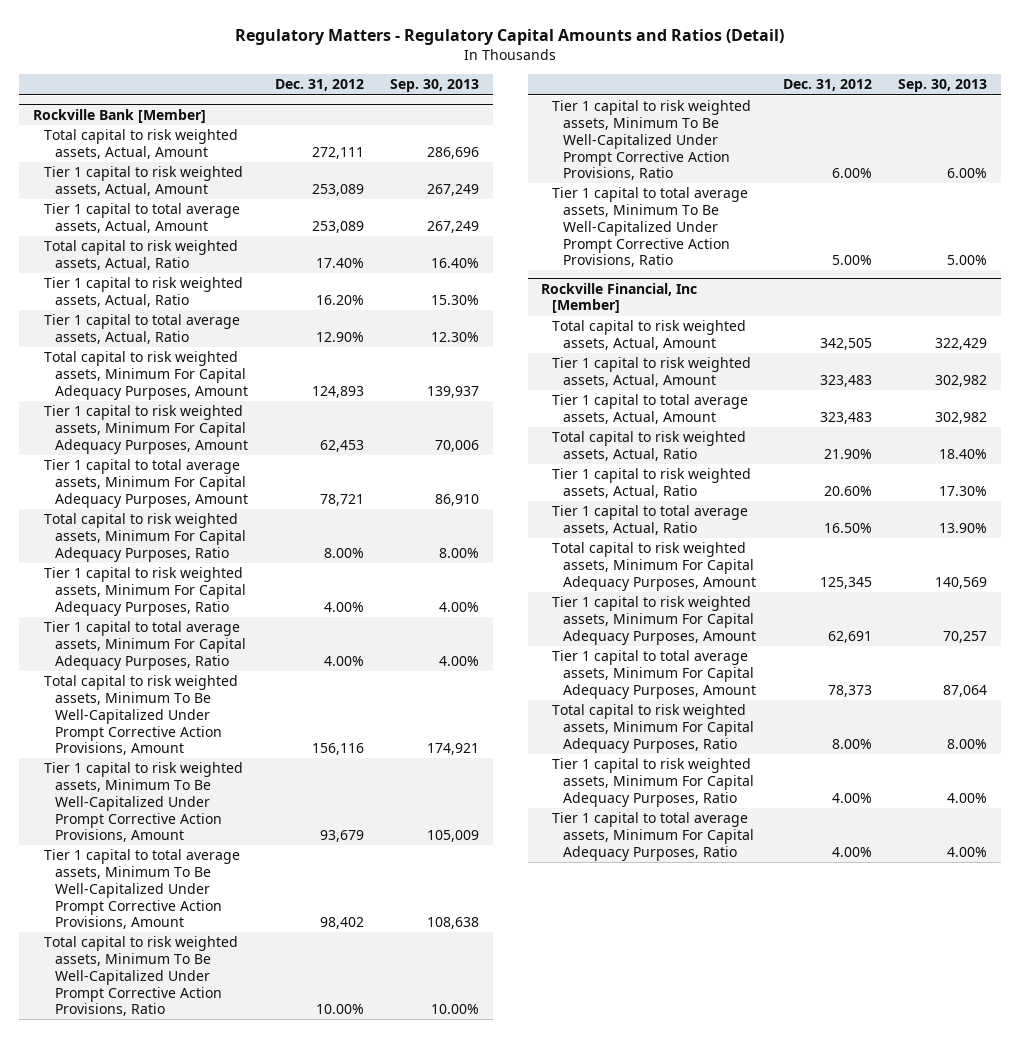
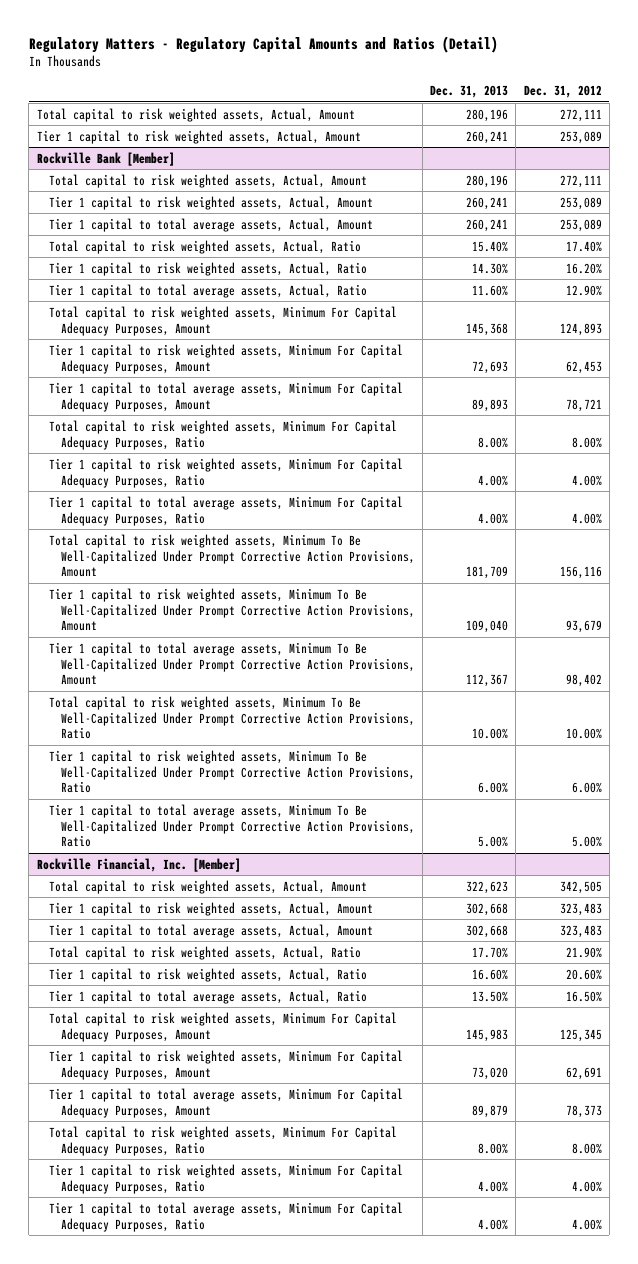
[390,79,480,93] Sep. 30, 2013 -> none
none -> [430,84,509,98] Dec. 31, 2013
none -> [36,107,355,122] Total capital to risk weighted assets, Actual, Amount
none -> [36,129,361,144] Tier 1 capital to risk weighted assets, Actual, Amount
[540,282,697,314] Rockville Financial, Inc [Member] -> [36,857,241,872] Rockville Financial, Inc. [Member]

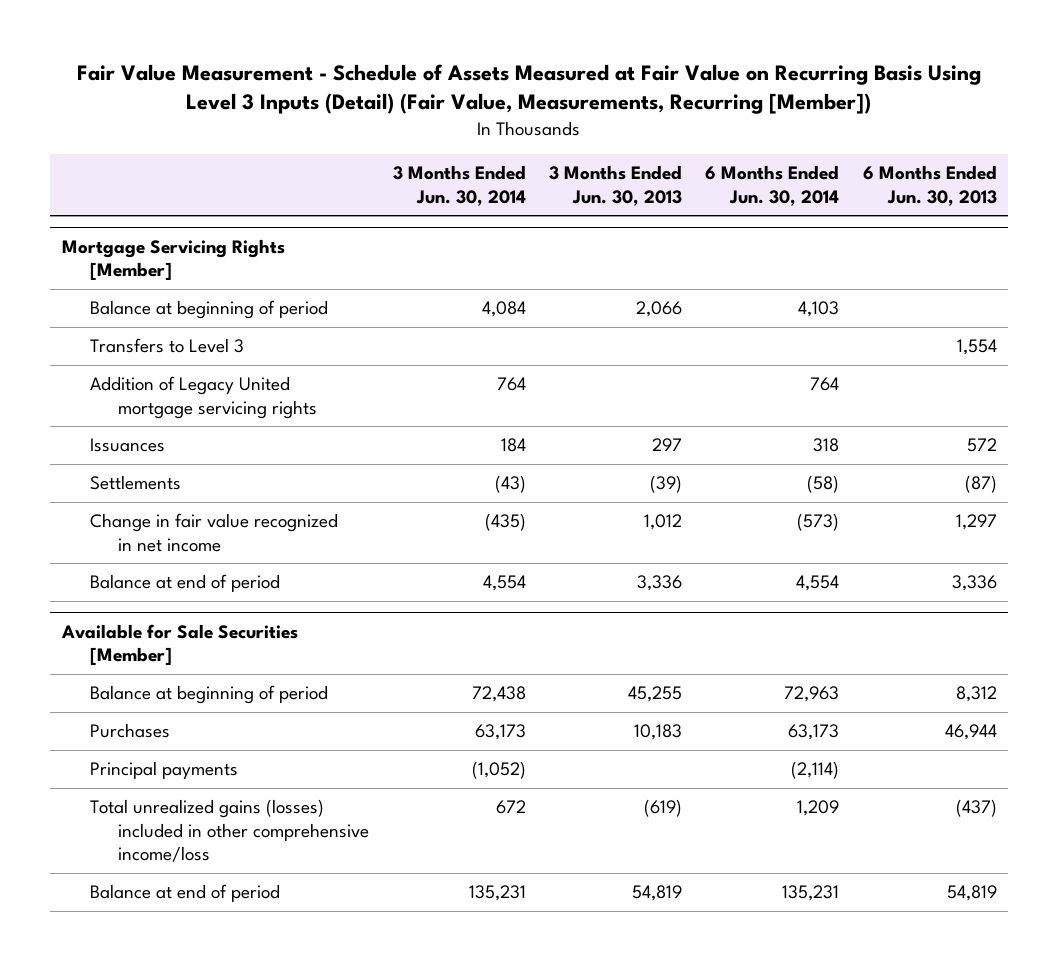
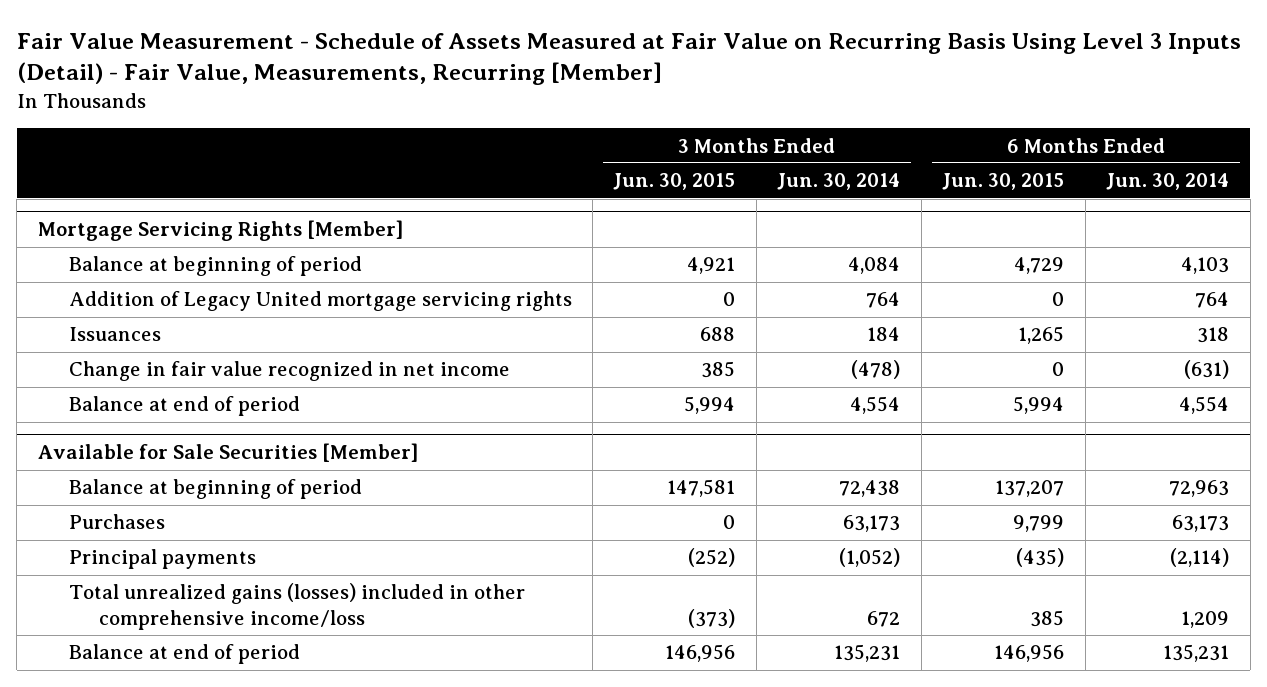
[77,63,982,115] Fair Value Measurement - Schedule of Assets Measured at Fair Value on Recurring Basis Using Level 3 Inputs (Detail) (Fair Value, Measurements, Recurring [Member]) -> [16,32,1241,86] Fair Value Measurement - Schedule of Assets Measured at Fair Value on Recurring Basis Using Level 3 Inputs (Detail) - Fair Value, Measurements, Recurring [Member]
[549,165,683,206] 3 Months Ended Jun. 30, 2013 -> none
[862,165,997,206] 6 Months Ended Jun. 30, 2013 -> none
none -> [613,173,736,191] Jun. 30, 2015
none -> [942,173,1065,191] Jun. 30, 2015
[90,338,245,354] Transfers to Level 3 -> none
[90,475,182,491] Settlements -> none
[484,513,526,532] (435) -> [851,360,901,380] (478)
[797,513,840,532] (573) -> [1184,360,1230,380] (631)

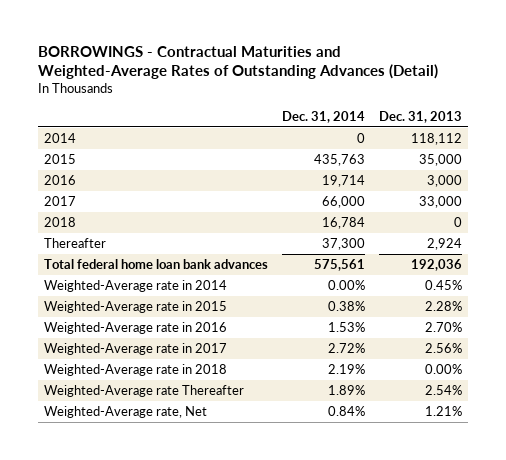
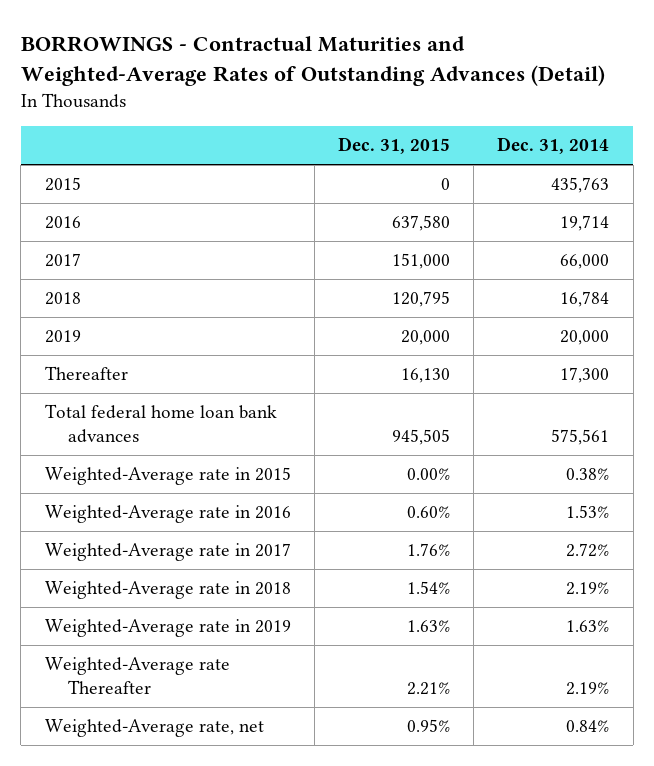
[378,110,462,123] Dec. 31, 2013 -> none
none -> [337,137,450,155] Dec. 31, 2015
[44,132,77,143] 2014 -> none
none -> [44,330,81,344] 2019
[322,237,366,250] 37,300 -> [560,367,610,384] 17,300
[44,279,228,292] Weighted-Average rate in 2014 -> none
none -> [44,619,291,638] Weighted-Average rate in 2019
[328,384,366,395] 1.89% -> [566,682,610,696] 2.19%
[44,405,208,418] Weighted-Average rate, Net -> [44,719,264,738] Weighted-Average rate, net

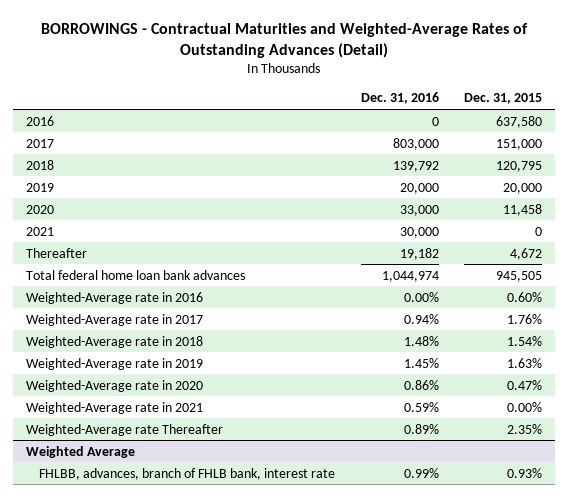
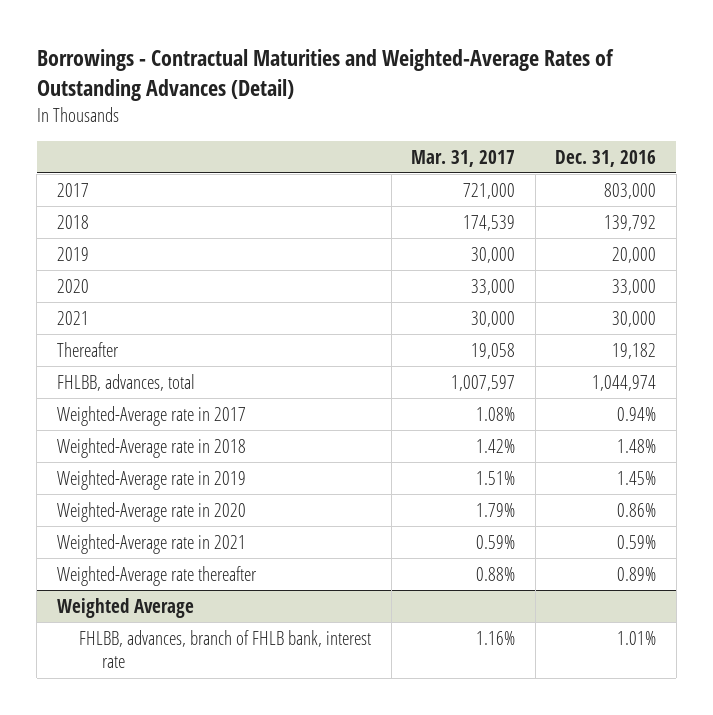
[41,23,529,59] BORROWINGS - Contractual Maturities and Weighted-Average Rates of Outstanding Advances (Detail) -> [36,49,614,101] Borrowings - Contractual Maturities and Weighted-Average Rates of Outstanding Advances (Detail)
[464,93,543,105] Dec. 31, 2015 -> none
none -> [411,149,516,167] Mar. 31, 2017
[25,115,54,126] 2016 -> none
[25,291,203,304] Weighted-Average rate in 2016 -> none
[25,269,245,280] Total federal home loan bank advances -> [56,373,195,391] FHLBB, advances, total
[25,423,223,436] Weighted-Average rate Thereafter -> [56,565,257,586] Weighted-Average rate thereafter
[403,467,439,478] 0.99% -> [617,630,657,645] 1.01%

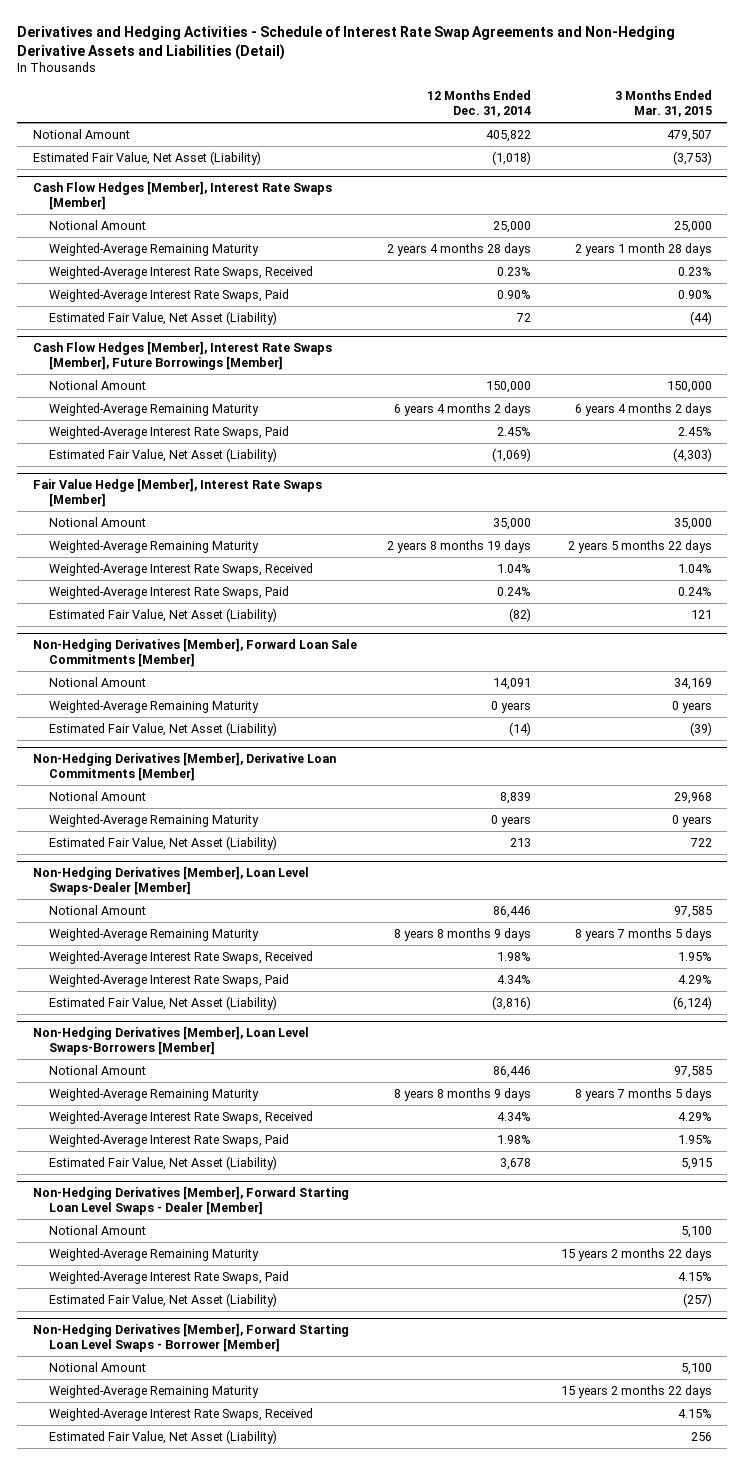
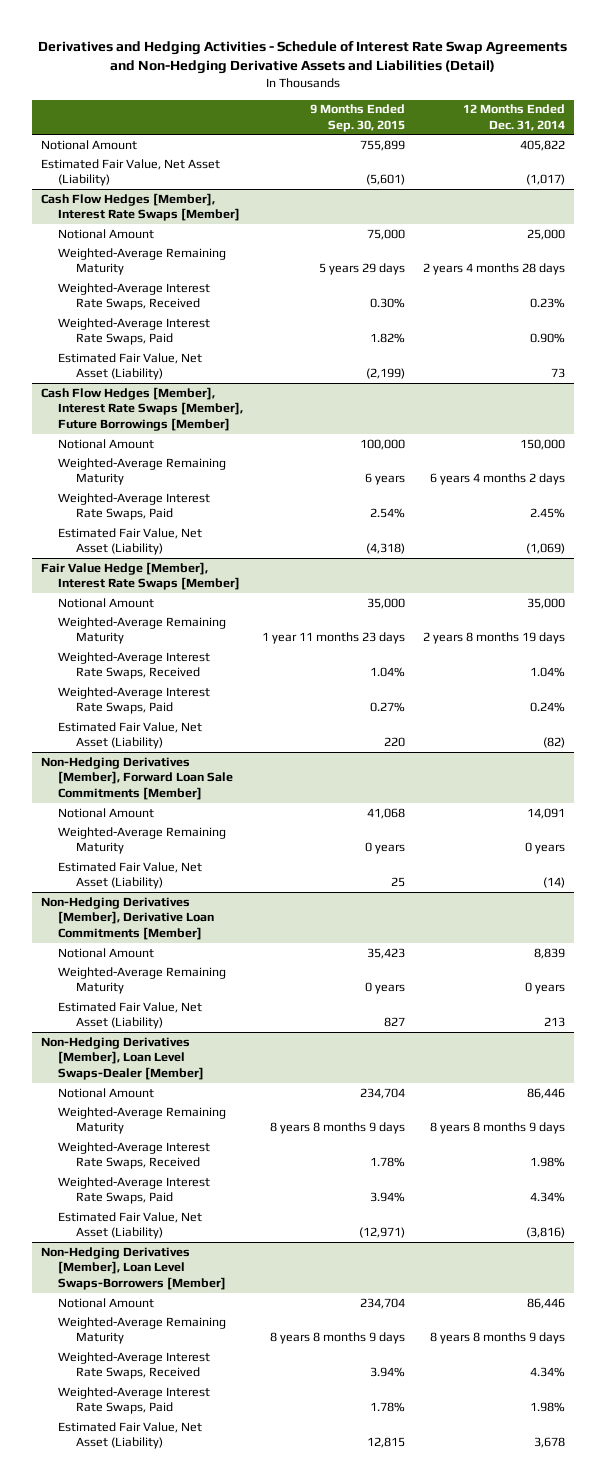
[614,90,712,118] 3 Months Ended Mar. 31, 2015 -> none
none -> [309,104,405,132] 9 Months Ended Sep. 30, 2015
[491,150,531,165] (1,018) -> [525,174,565,186] (1,017)
[515,312,531,322] 72 -> [550,368,565,379] 73
[32,1186,349,1215] Non-Hedging Derivatives [Member], Forward Starting Loan Level Swaps - Dealer [Member] -> none
[49,1224,147,1235] Notional Amount -> none
[49,1247,260,1261] Weighted-Average Remaining Maturity -> none
[49,1270,290,1284] Weighted-Average Interest Rate Swaps, Paid -> none
[49,1292,278,1307] Estimated Fair Value, Net Asset (Liability) -> none
[32,1323,349,1352] Non-Hedging Derivatives [Member], Forward Starting Loan Level Swaps - Borrower [Member] -> none
[49,1361,147,1372] Notional Amount -> none
[49,1384,260,1398] Weighted-Average Remaining Maturity -> none
[49,1407,314,1421] Weighted-Average Interest Rate Swaps, Received -> none
[49,1429,278,1444] Estimated Fair Value, Net Asset (Liability) -> none

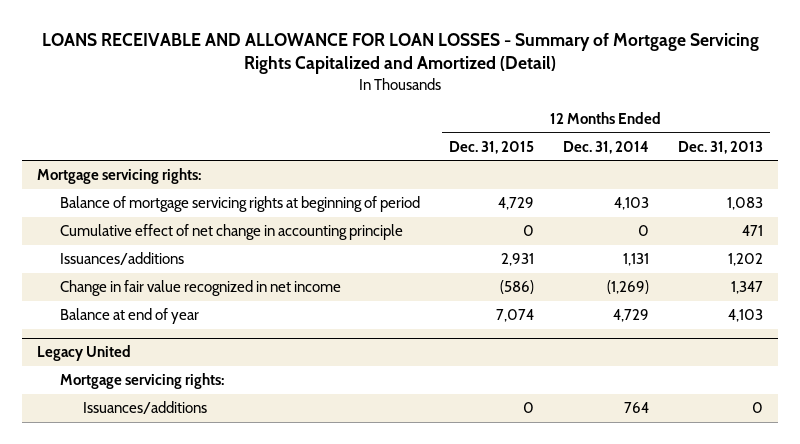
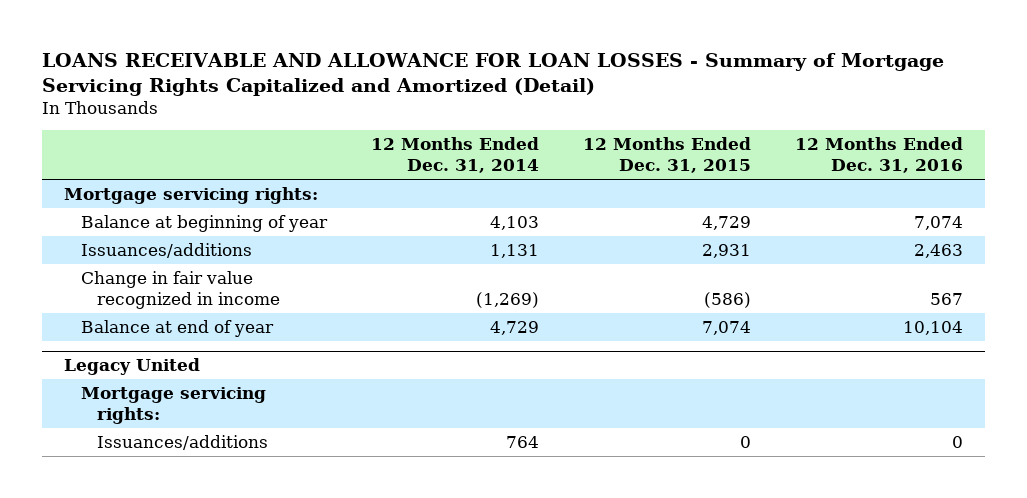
[678,140,764,154] Dec. 31, 2013 -> none
none -> [794,137,963,174] 12 Months Ended Dec. 31, 2016
[59,224,403,241] Cumulative effect of net change in accounting principle -> none
[59,196,420,213] Balance of mortgage servicing rights at beginning of period -> [80,214,328,232] Balance at beginning of year
[59,280,341,297] Change in fair value recognized in net income -> [80,270,281,309] Change in fair value recognized in income

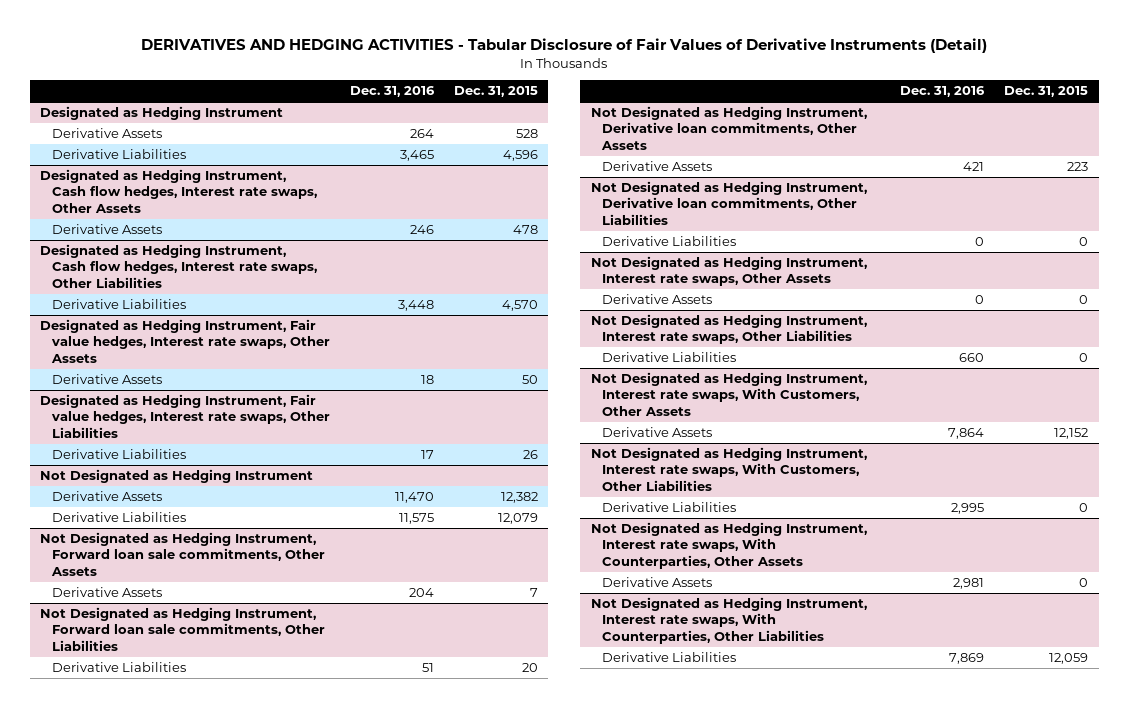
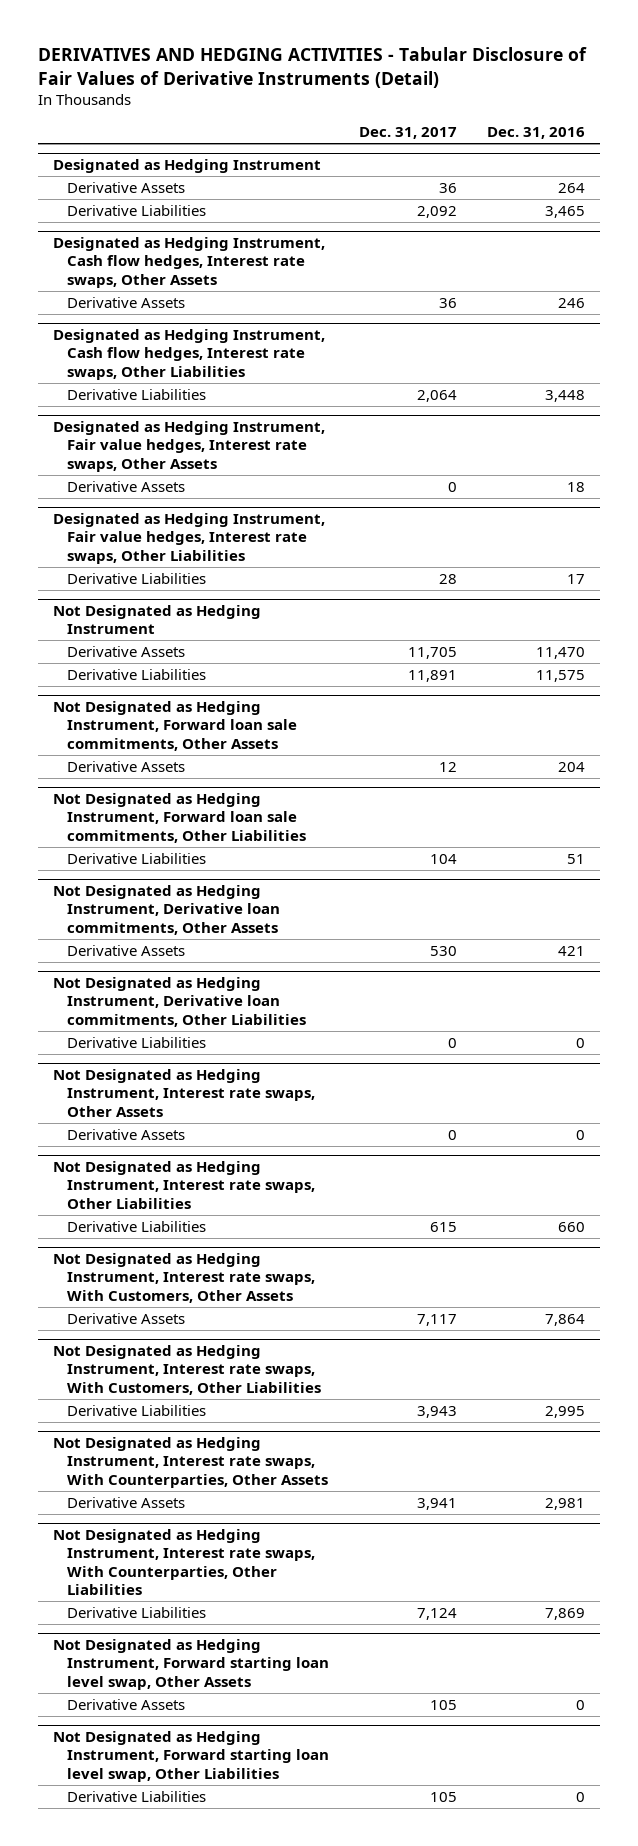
[454,86,539,98] Dec. 31, 2015 -> none
none -> [359,127,458,140] Dec. 31, 2017
none -> [52,1639,329,1690] Not Designated as Hedging Instrument, Forward starting loan level swap, Other Assets
none -> [66,1699,185,1711] Derivative Assets
none -> [52,1731,329,1782] Not Designated as Hedging Instrument, Forward starting loan level swap, Other Liabilities
none -> [66,1791,206,1803] Derivative Liabilities

